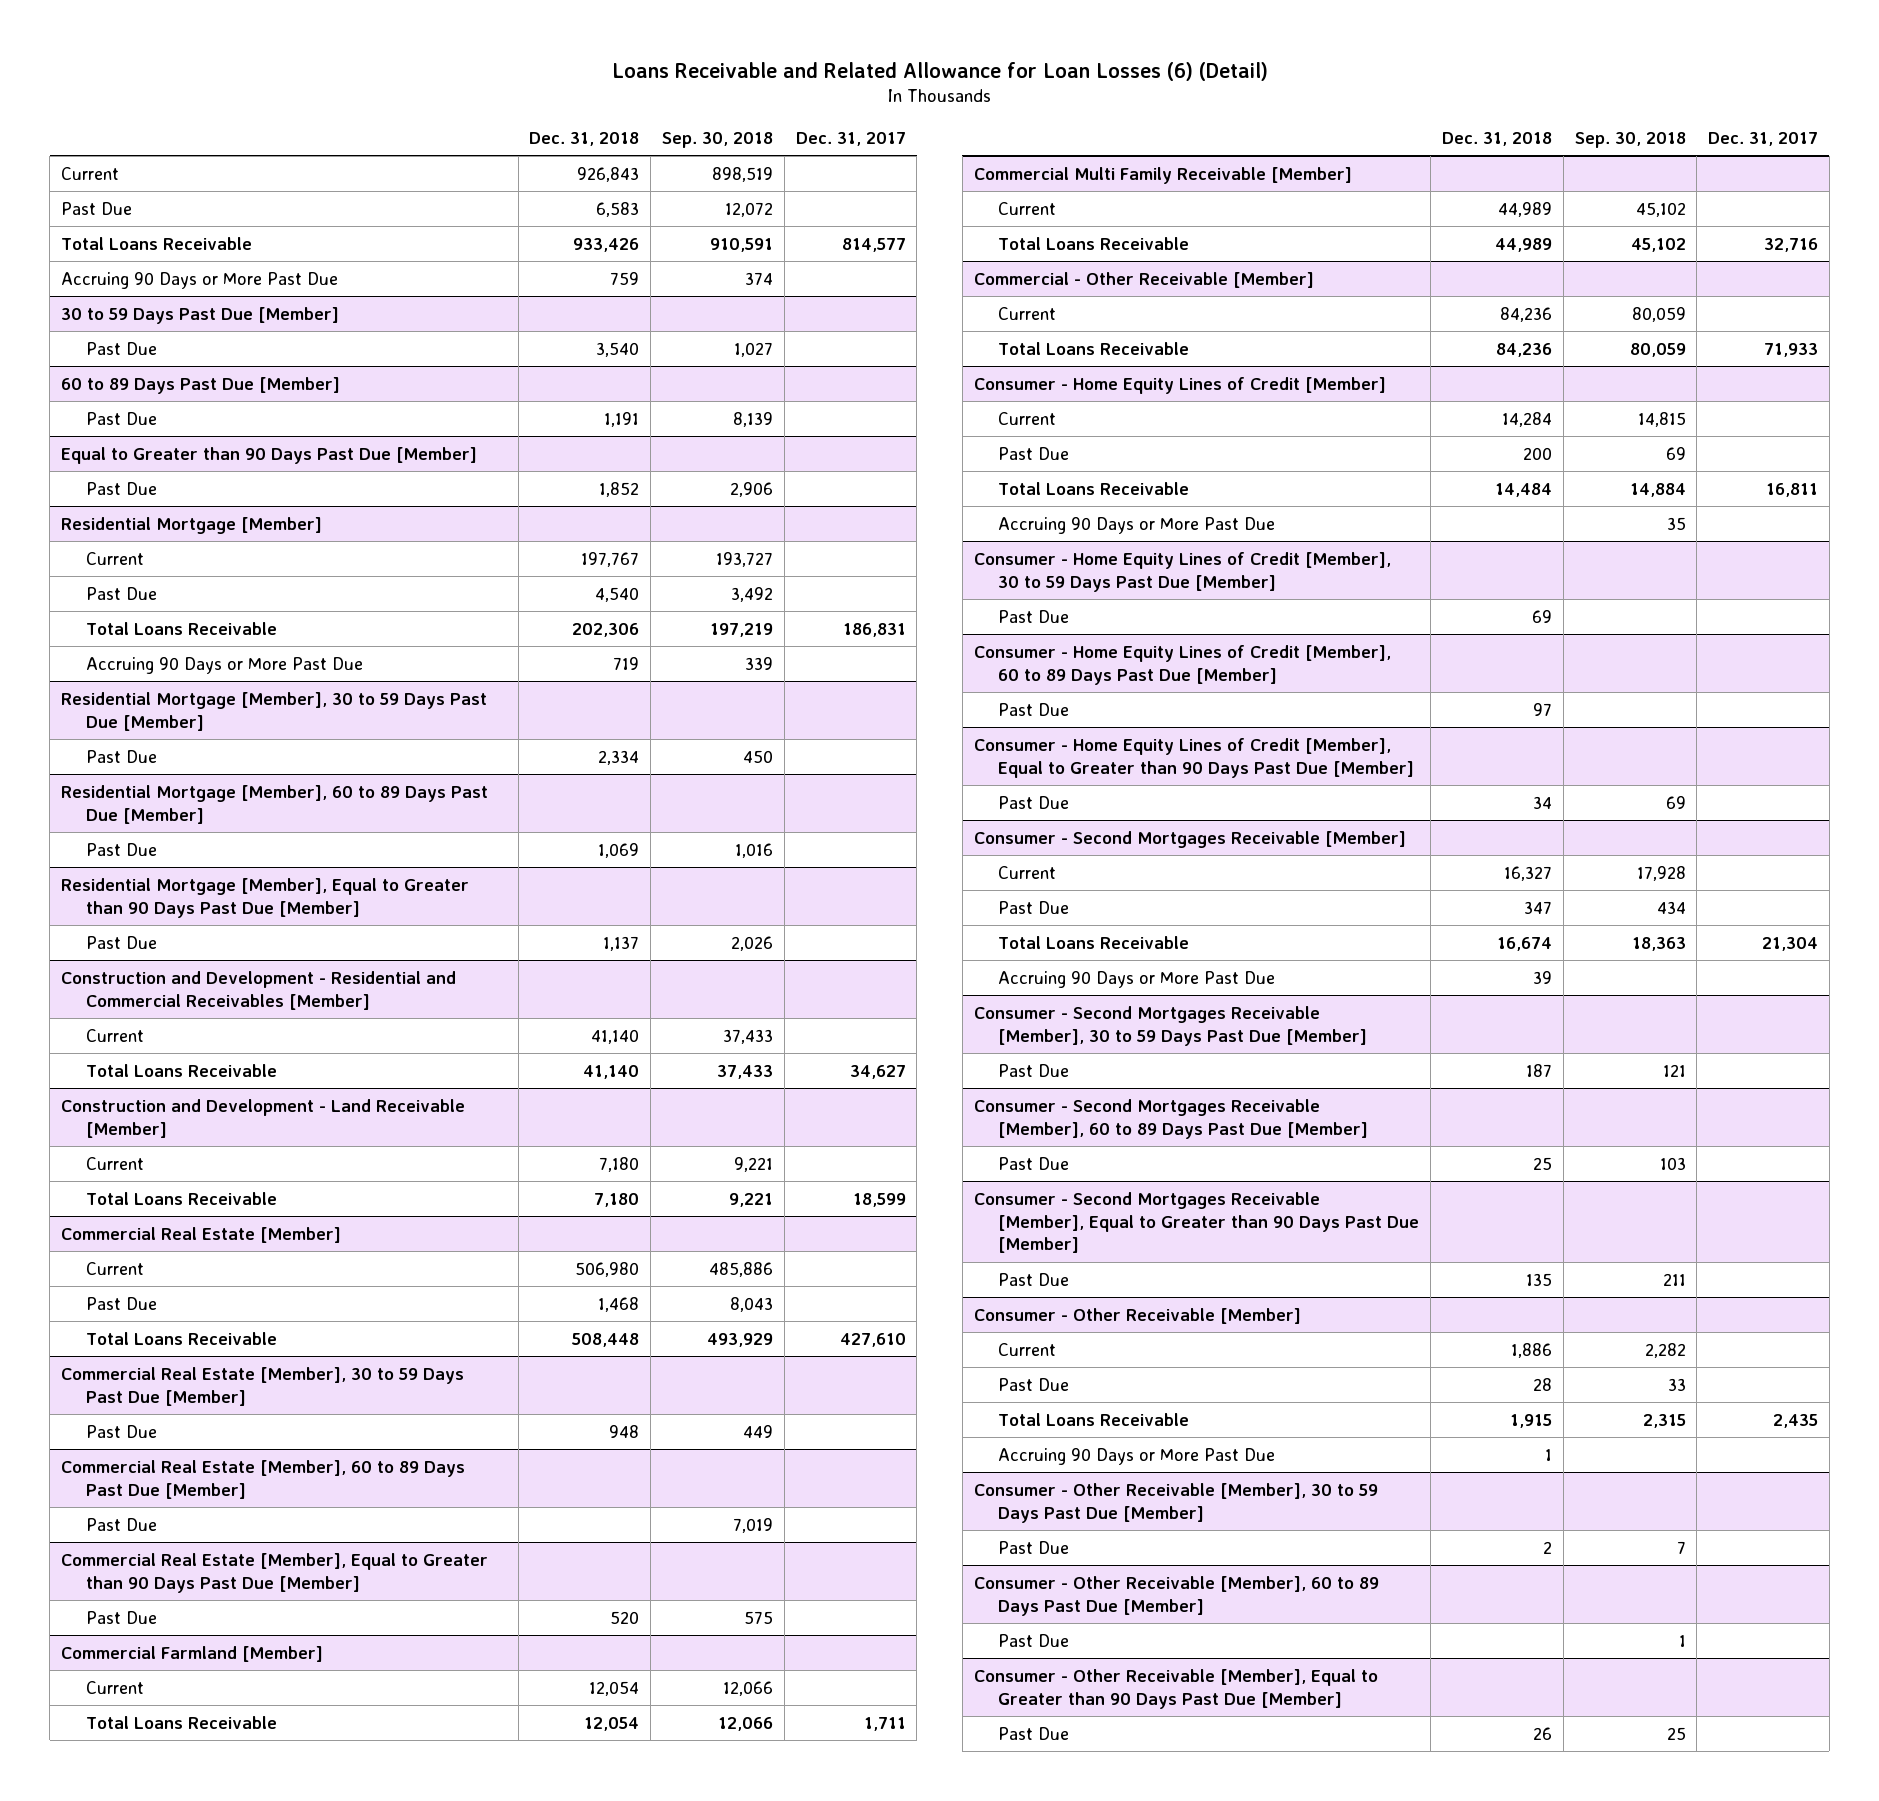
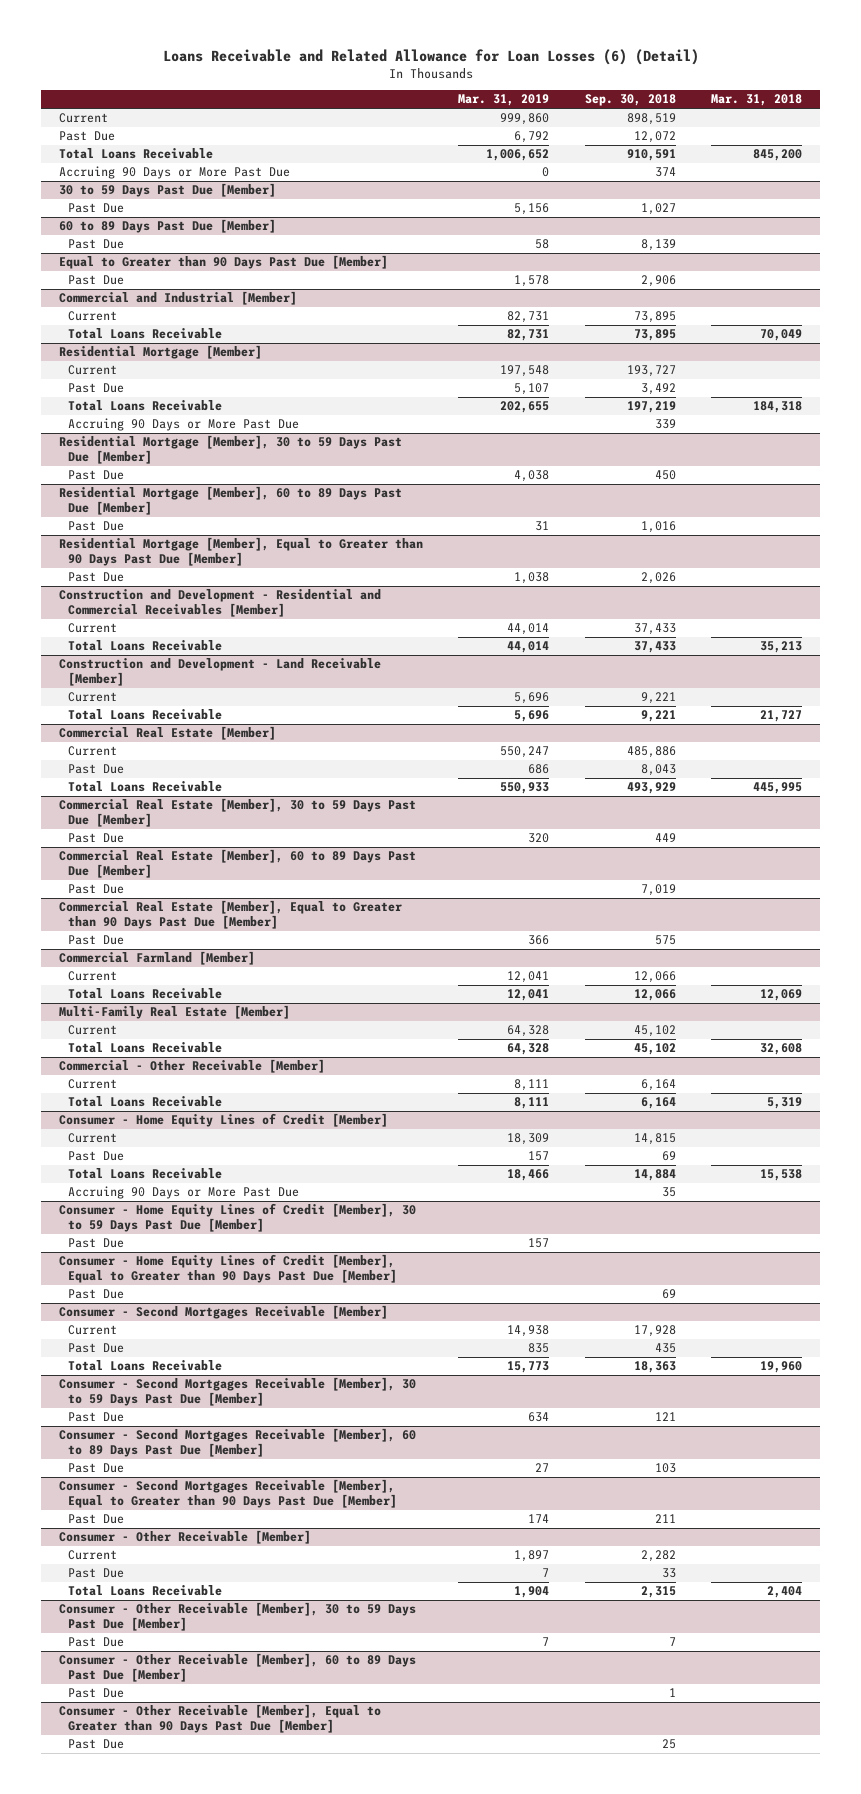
[529,131,640,146] Dec. 31, 2018 -> none
[795,131,906,146] Dec. 31, 2017 -> none
none -> [458,94,550,107] Mar. 31, 2019
none -> [711,94,803,107] Mar. 31, 2018
none -> [59,291,298,306] Commercial and Industrial [Member]
none -> [68,311,118,322] Current
none -> [68,328,223,340] Total Loans Receivable
[973,166,1352,184] Commercial Multi Family Receivable [Member] -> none
none -> [59,1005,291,1020] Multi-Family Real Estate [Member]
[1631,306,1686,322] 80,059 -> [640,1079,676,1092] 6,164
[1629,342,1686,357] 80,059 -> [640,1097,676,1110] 6,164
[973,644,1391,685] Consumer - Home Equity Lines of Credit [Member], 60 to 89 Days Past Due [Member] -> none
[998,702,1070,716] Past Due -> none
[1656,900,1686,914] 434 -> [654,1343,676,1354] 435
[998,970,1276,988] Accruing 90 Days or More Past Due -> none
[998,1447,1276,1465] Accruing 90 Days or More Past Due -> none

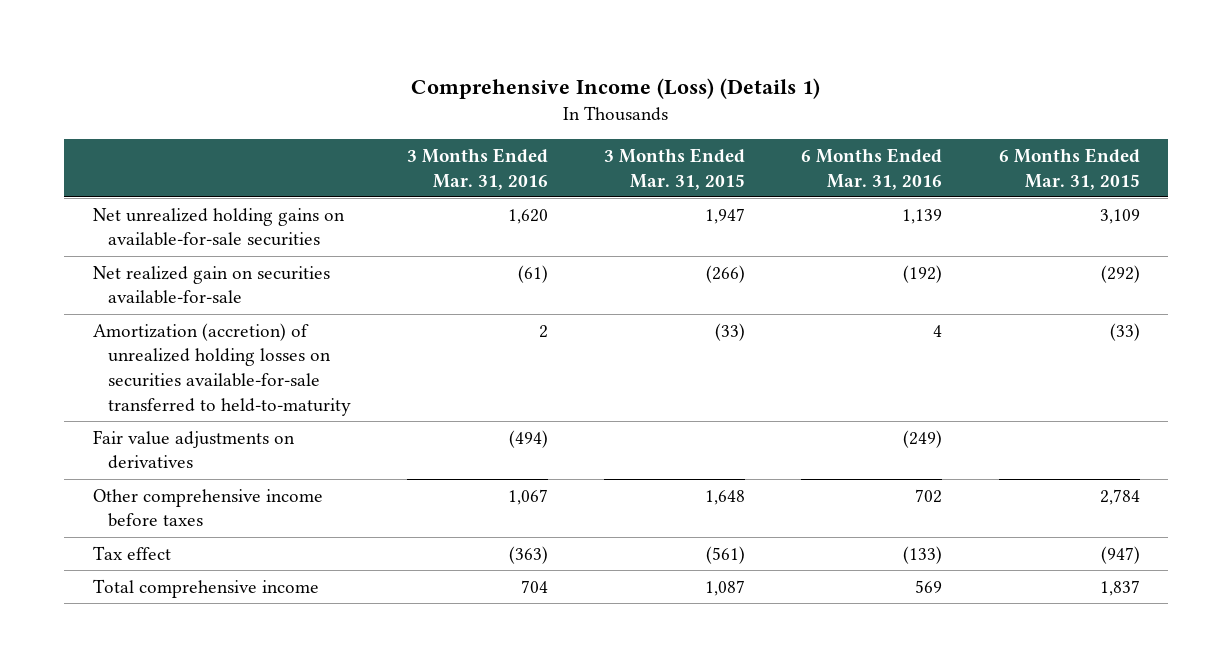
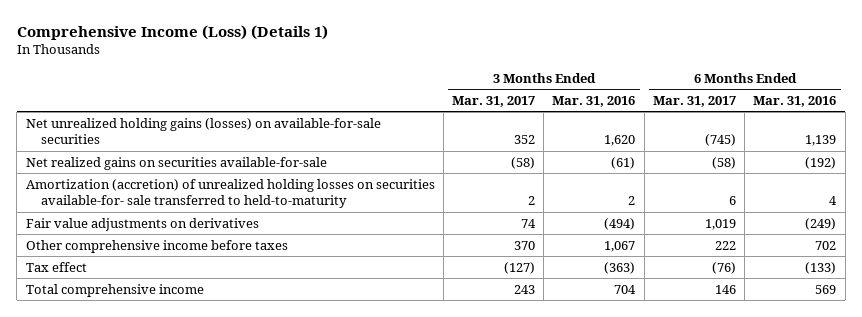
[604,147,746,190] 3 Months Ended Mar. 31, 2015 -> none
[998,147,1140,190] 6 Months Ended Mar. 31, 2015 -> none
none -> [452,95,536,107] Mar. 31, 2017
none -> [652,95,736,107] Mar. 31, 2017
[92,207,345,247] Net unrealized holding gains on available-for-sale securities -> [25,117,381,145] Net unrealized holding gains (losses) on available-for-sale securities
[92,265,330,305] Net realized gain on securities available-for-sale -> [25,156,327,170] Net realized gains on securities available-for-sale
[92,322,351,417] Amortization (accretion) of unrealized holding losses on securities available-for-sale transferred to held-to-maturity -> [25,178,435,209] Amortization (accretion) of unrealized holding losses on securities available-for- sale transferred to held-to-maturity

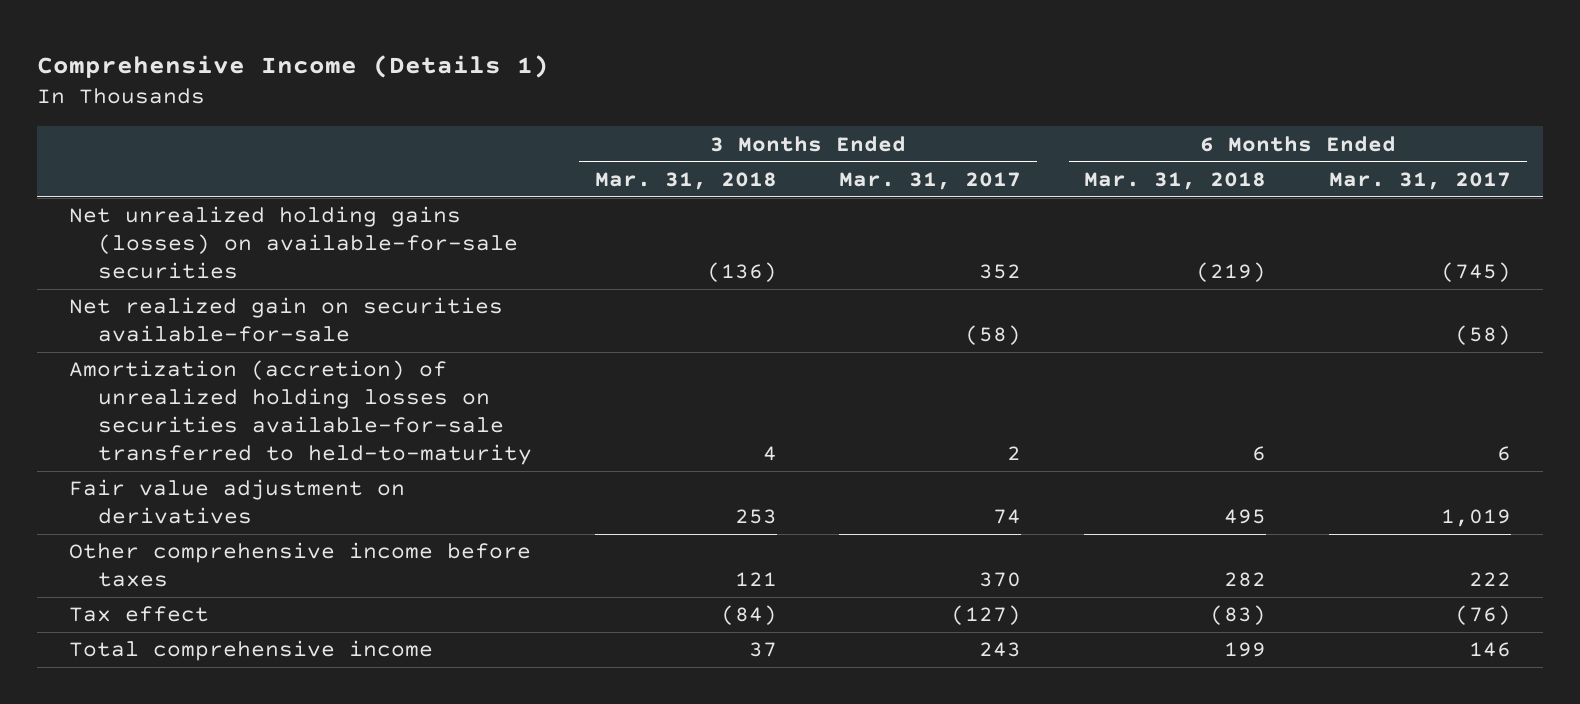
[16,24,328,40] Comprehensive Income (Loss) (Details 1) -> [37,54,550,78] Comprehensive Income (Details 1)
[552,95,636,107] Mar. 31, 2016 -> none
[753,95,837,107] Mar. 31, 2016 -> none
none -> [594,171,777,190] Mar. 31, 2018
none -> [1084,171,1267,190] Mar. 31, 2018
[25,156,327,170] Net realized gains on securities available-for-sale -> [68,297,503,343] Net realized gain on securities available-for-sale
[25,178,435,209] Amortization (accretion) of unrealized holding losses on securities available-for- sale transferred to held-to-maturity -> [68,360,532,465] Amortization (accretion) of unrealized holding losses on securities available-for-sale transferred to held-to-maturity
[25,217,259,231] Fair value adjustments on derivatives -> [68,479,405,525] Fair value adjustment on derivatives

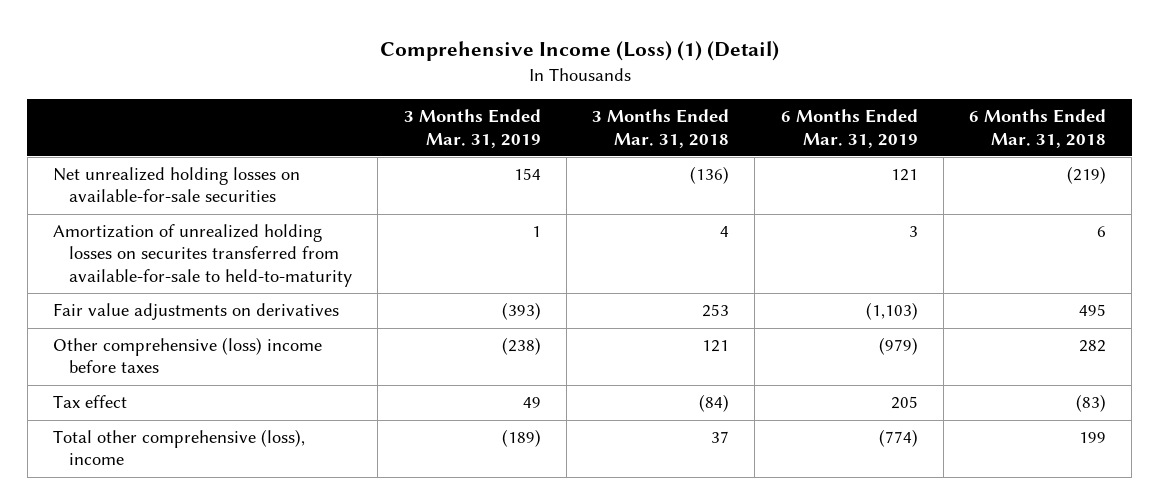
[37,54,550,78] Comprehensive Income (Details 1) -> [379,40,779,61] Comprehensive Income (Loss) (1) (Detail)
[839,171,1022,190] Mar. 31, 2017 -> none
[1329,171,1512,190] Mar. 31, 2017 -> none
none -> [403,109,541,148] 3 Months Ended Mar. 31, 2019
none -> [780,109,918,148] 6 Months Ended Mar. 31, 2019
[68,297,503,343] Net realized gain on securities available-for-sale -> none
[68,206,518,279] Net unrealized holding gains (losses) on available-for-sale securities -> [53,167,301,203] Net unrealized holding losses on available-for-sale securities
[68,360,532,465] Amortization (accretion) of unrealized holding losses on securities available-for-sale transferred to held-to-maturity -> [53,224,353,287] Amortization of unrealized holding losses on securites transferred from available-for-sale to held-to-maturity
[68,479,405,525] Fair value adjustment on derivatives -> [53,303,340,321] Fair value adjustments on derivatives
[68,542,531,588] Other comprehensive income before taxes -> [53,337,323,374] Other comprehensive (loss) income before taxes
[68,640,433,662] Total comprehensive income -> [53,429,306,466] Total other comprehensive (loss), income

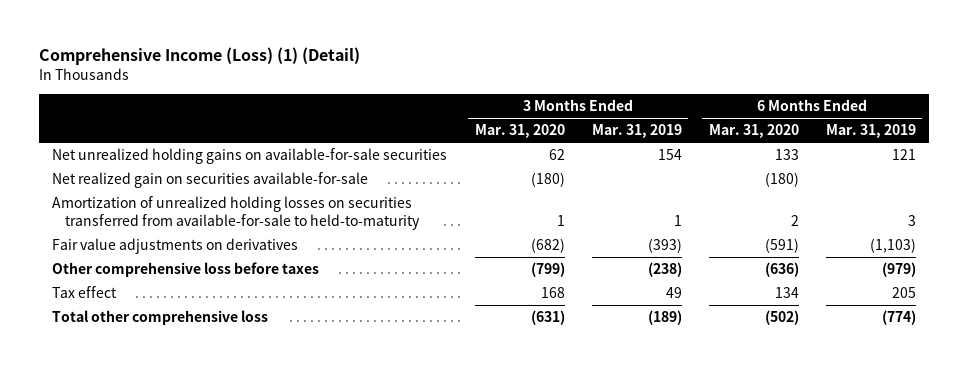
[592,109,730,148] 3 Months Ended Mar. 31, 2018 -> none
[968,109,1106,148] 6 Months Ended Mar. 31, 2018 -> none
none -> [474,124,565,139] Mar. 31, 2020
none -> [708,124,799,139] Mar. 31, 2020
[53,167,301,203] Net unrealized holding losses on available-for-sale securities -> [52,148,448,165] Net unrealized holding gains on available-for-sale securities
none -> [52,172,369,189] Net realized gain on securities available-for-sale
[53,224,353,287] Amortization of unrealized holding losses on securites transferred from available-for-sale to held-to-maturity -> [52,196,421,231] Amortization of unrealized holding losses on securities transferred from available-for-sale to held-to-maturity
[53,337,323,374] Other comprehensive (loss) income before taxes -> [52,262,320,278] Other comprehensive loss before taxes
[53,429,306,466] Total other comprehensive (loss), income -> [52,310,269,326] Total other comprehensive loss

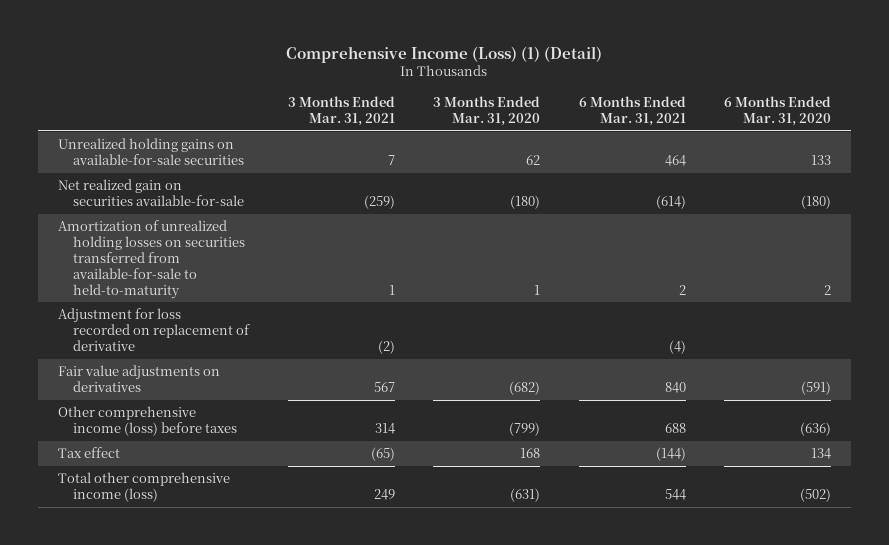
[591,124,682,139] Mar. 31, 2019 -> none
[825,124,916,139] Mar. 31, 2019 -> none
none -> [287,96,395,126] 3 Months Ended Mar. 31, 2021
none -> [578,96,686,126] 6 Months Ended Mar. 31, 2021
[52,148,448,165] Net unrealized holding gains on available-for-sale securities -> [57,138,244,166] Unrealized holding gains on available-for-sale securities
none -> [57,308,250,352] Adjustment for loss recorded on replacement of derivative
[52,262,320,278] Other comprehensive loss before taxes -> [57,406,237,437] Other comprehensive income (loss) before taxes
[52,310,269,326] Total other comprehensive loss -> [57,472,230,503] Total other comprehensive income (loss)

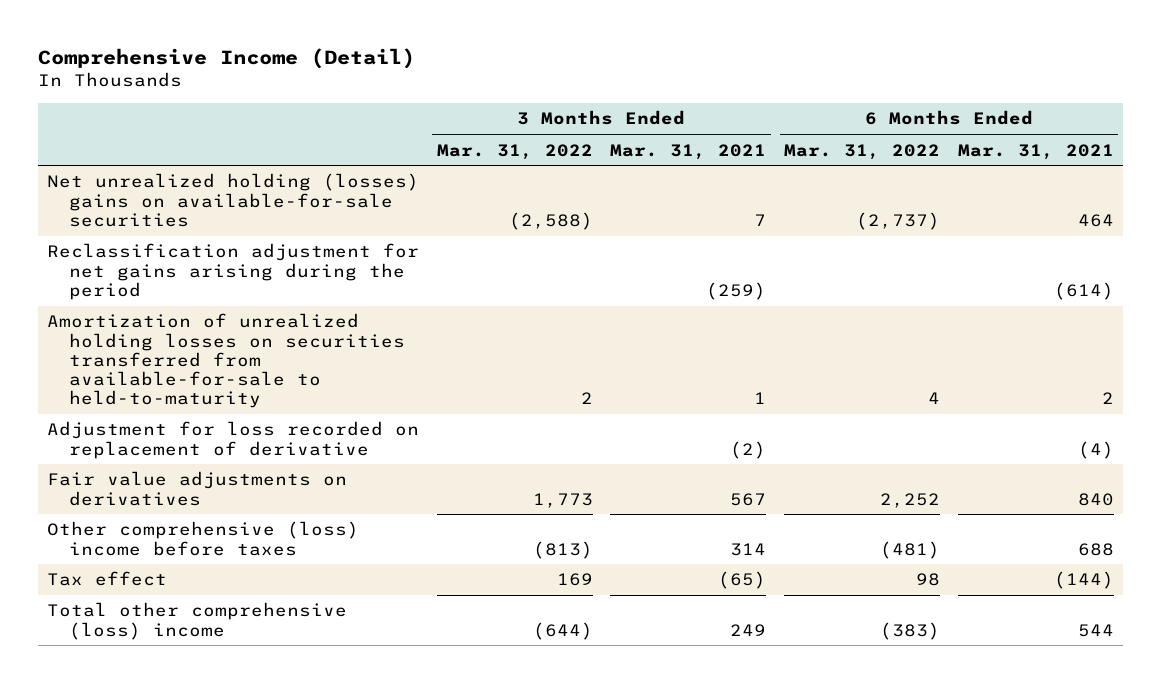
[286,45,603,63] Comprehensive Income (Loss) (1) (Detail) -> [37,47,415,69] Comprehensive Income (Detail)
[433,96,541,126] 3 Months Ended Mar. 31, 2020 -> none
[724,96,832,126] 6 Months Ended Mar. 31, 2020 -> none
none -> [436,143,593,160] Mar. 31, 2022
none -> [784,143,941,160] Mar. 31, 2022
[57,138,244,166] Unrealized holding gains on available-for-sale securities -> [46,173,419,227] Net unrealized holding (losses) gains on available-for-sale securities
[57,179,244,207] Net realized gain on securities available-for-sale -> [46,243,419,300] Reclassification adjustment for net gains arising during the period
[57,406,237,437] Other comprehensive income (loss) before taxes -> [46,521,359,556] Other comprehensive (loss) income before taxes
[57,472,230,503] Total other comprehensive income (loss) -> [46,602,347,640] Total other comprehensive (loss) income

